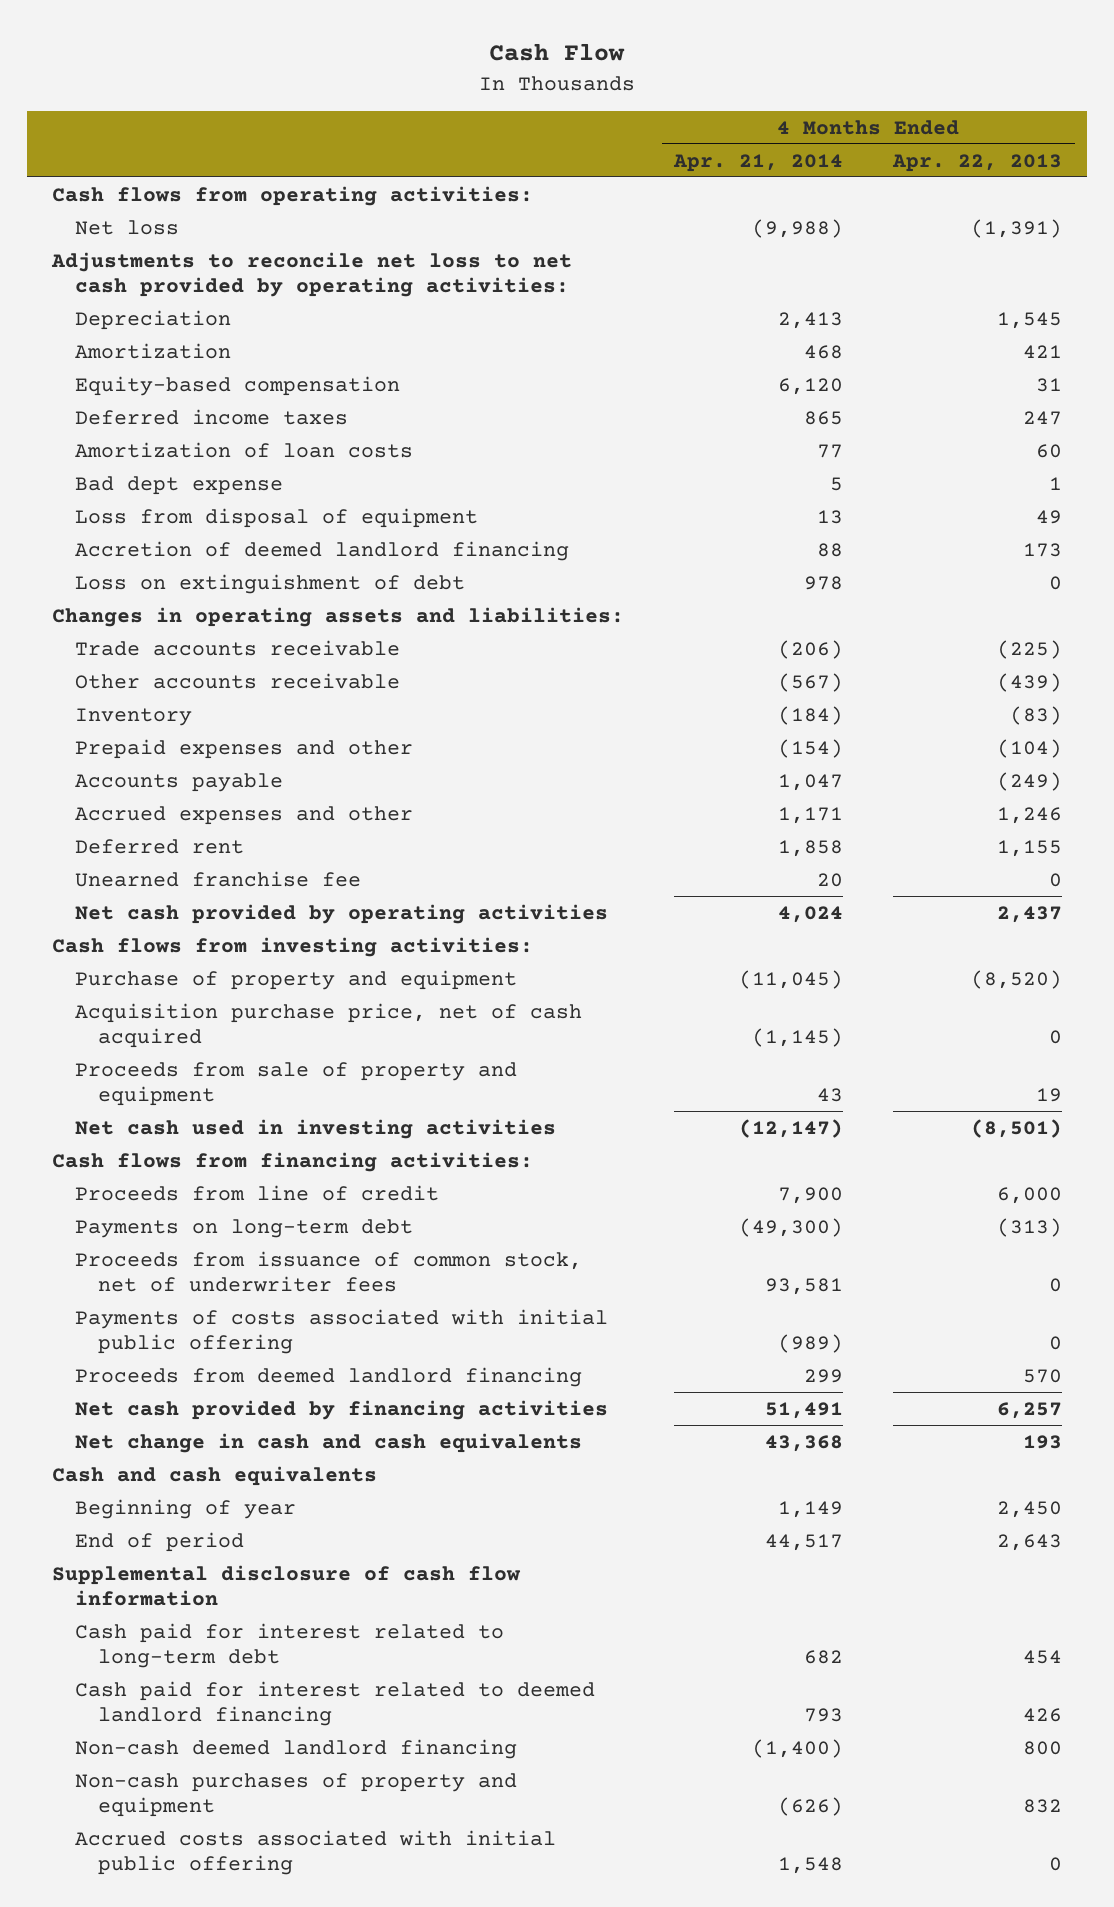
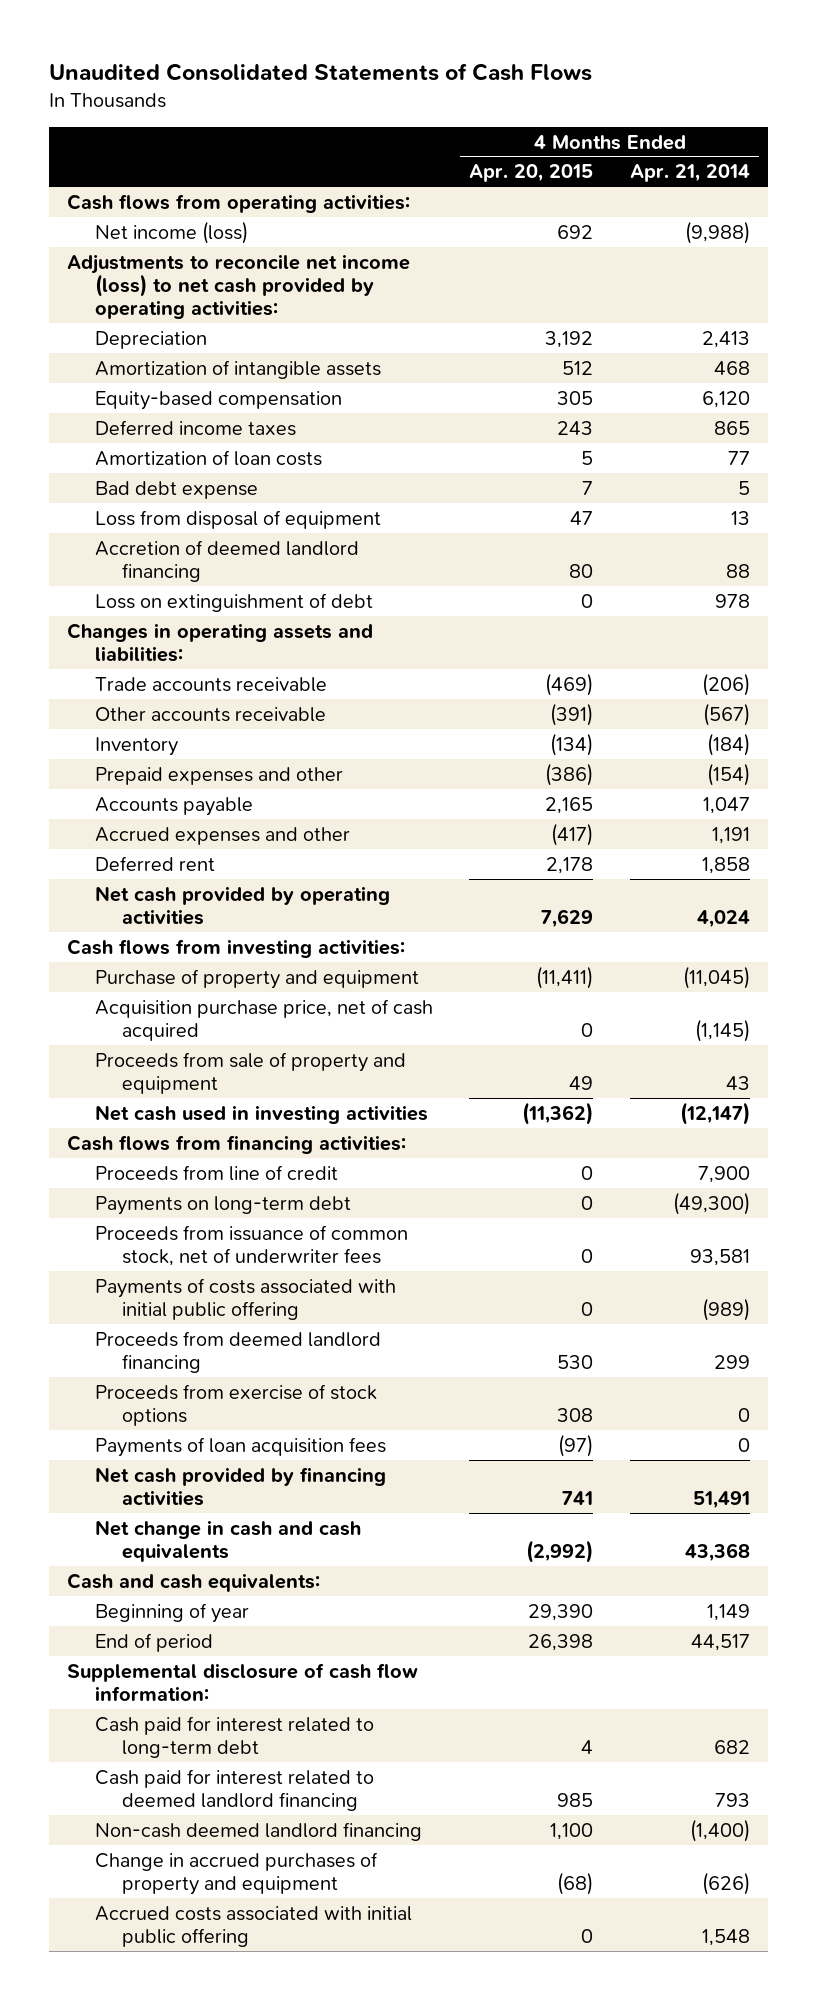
[489,43,626,62] Cash Flow -> [48,63,592,82] Unaudited Consolidated Statements of Cash Flows
[892,153,1063,172] Apr. 22, 2013 -> none
none -> [469,164,594,183] Apr. 20, 2015
[75,219,180,235] Net loss -> [94,220,248,244] Net income (loss)
[50,251,572,298] Adjustments to reconcile net loss to net cash provided by operating activities: -> [67,253,411,320] Adjustments to reconcile net income (loss) to net cash provided by operating activities:
[75,342,232,359] Amortization -> [94,359,381,379] Amortization of intangible assets
[75,475,284,495] Bad dept expense -> [94,480,258,499] Bad debt expense
[778,806,844,824] 1,171 -> [711,826,750,844] 1,191
[75,870,362,887] Unearned franchise fee -> none
none -> [94,1383,377,1427] Proceeds from exercise of stock options
none -> [94,1436,386,1457] Payments of loan acquisition fees
[51,1465,377,1486] Cash and cash equivalents -> [67,1572,321,1592] Cash and cash equivalents:
[51,1564,521,1607] Supplemental disclosure of cash flow information -> [67,1662,419,1702] Supplemental disclosure of cash flow information:
[75,1772,518,1818] Non-cash purchases of property and equipment -> [94,1851,378,1896] Change in accrued purchases of property and equipment

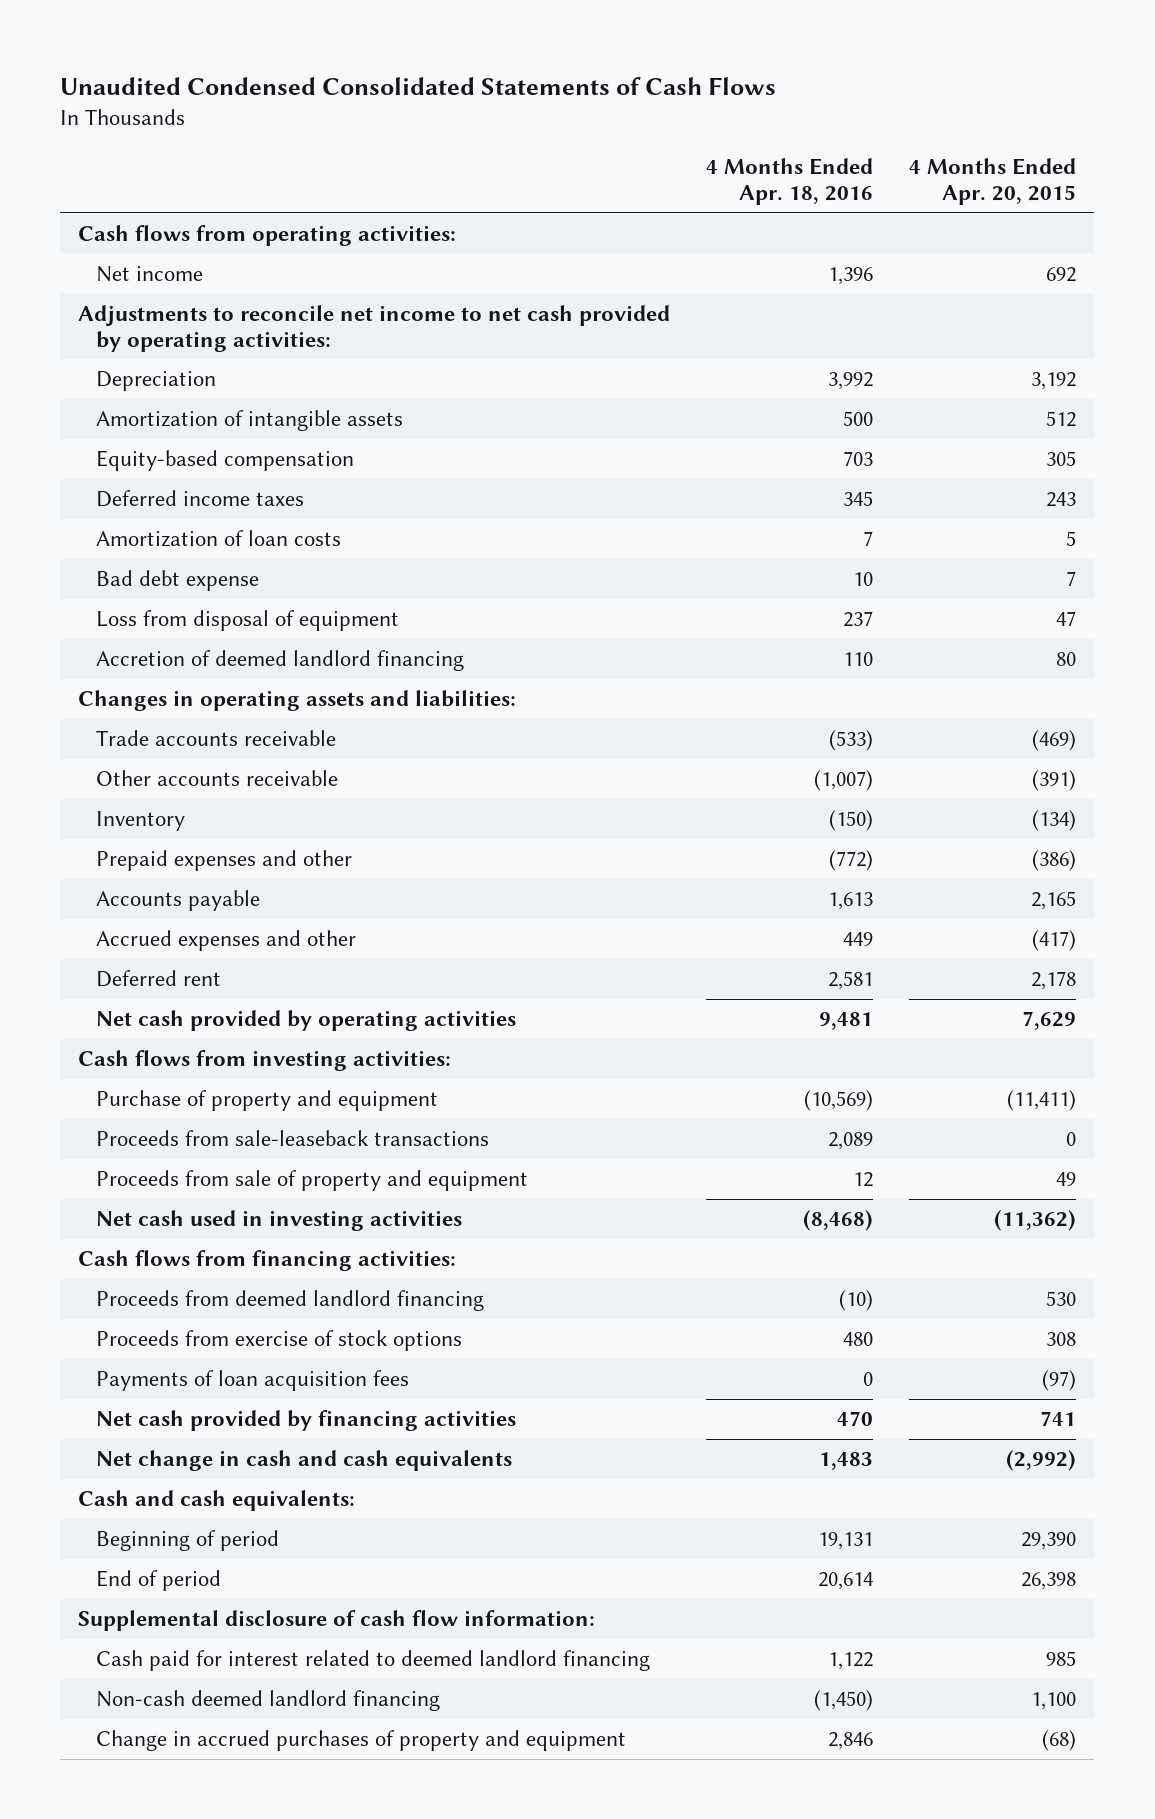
[48,63,592,82] Unaudited Consolidated Statements of Cash Flows -> [60,76,777,95] Unaudited Condensed Consolidated Statements of Cash Flows
[629,164,750,183] Apr. 21, 2014 -> none
none -> [706,158,874,206] 4 Months Ended Apr. 18, 2016
[94,220,248,244] Net income (loss) -> [95,265,203,282] Net income
[67,253,411,320] Adjustments to reconcile net income (loss) to net cash provided by operating activities: -> [78,304,671,352] Adjustments to reconcile net income to net cash provided by operating activities:
[94,592,373,612] Loss on extinguishment of debt -> none
[94,998,433,1042] Acquisition purchase price, net of cash acquired -> none
none -> [95,1129,489,1146] Proceeds from sale-leaseback transactions
[94,1164,338,1181] Proceeds from line of credit -> none
[94,1195,351,1215] Payments on long-term debt -> none
[94,1224,408,1267] Proceeds from issuance of common stock, net of underwriter fees -> none
[94,1277,396,1321] Payments of costs associated with initial public offering -> none
[94,1602,249,1623] Beginning of year -> [95,1529,279,1551] Beginning of period
[94,1715,374,1759] Cash paid for interest related to long-term debt -> none
[94,1905,412,1948] Accrued costs associated with initial public offering -> none

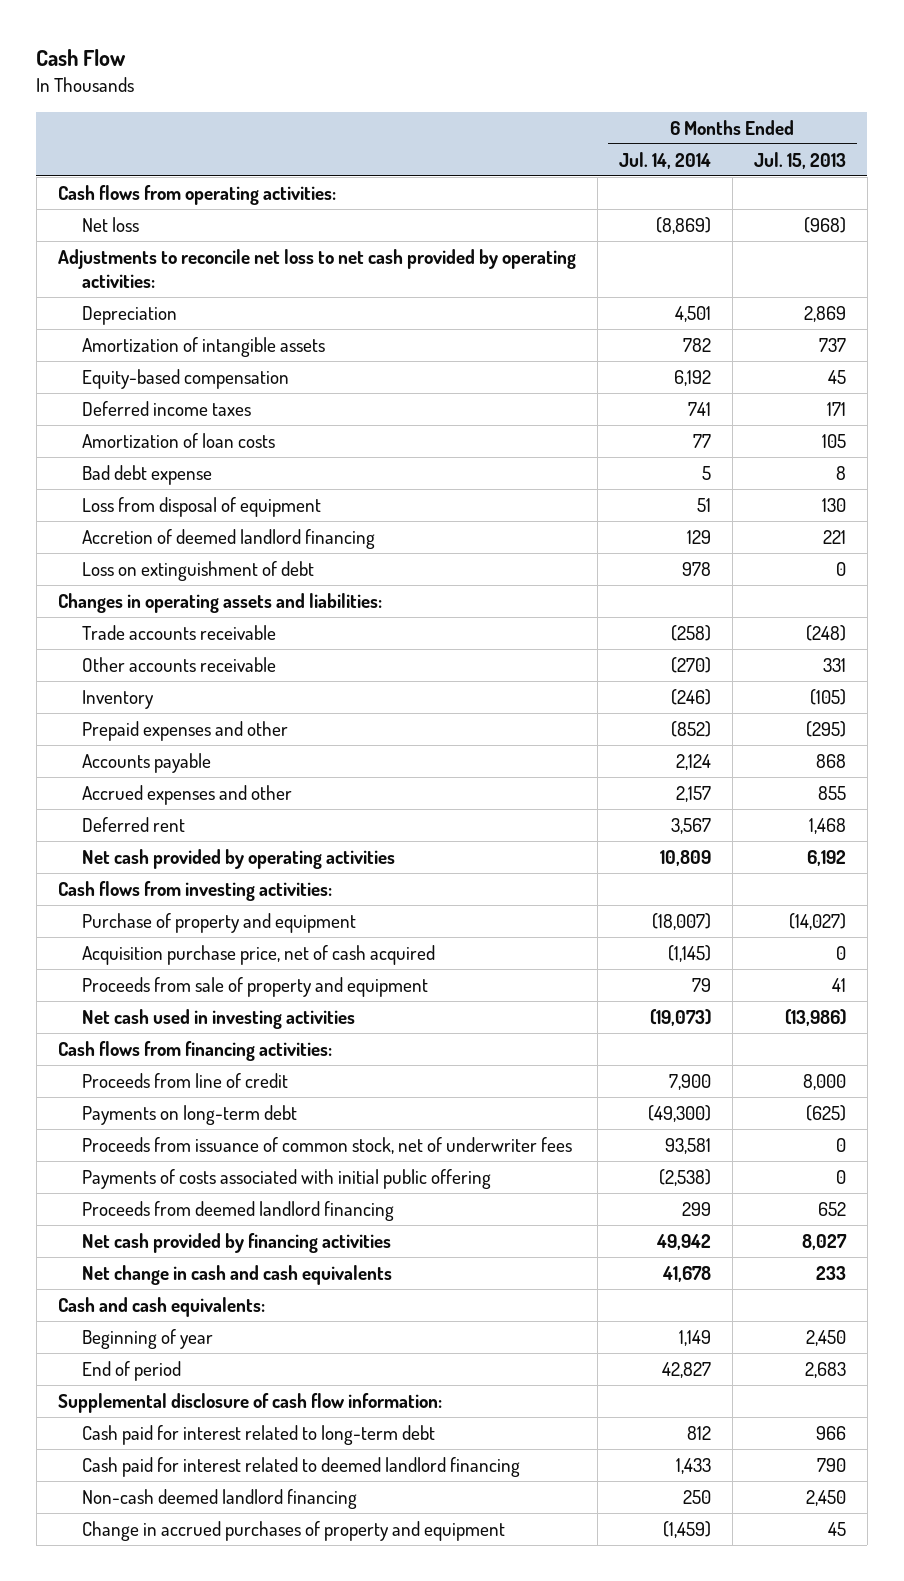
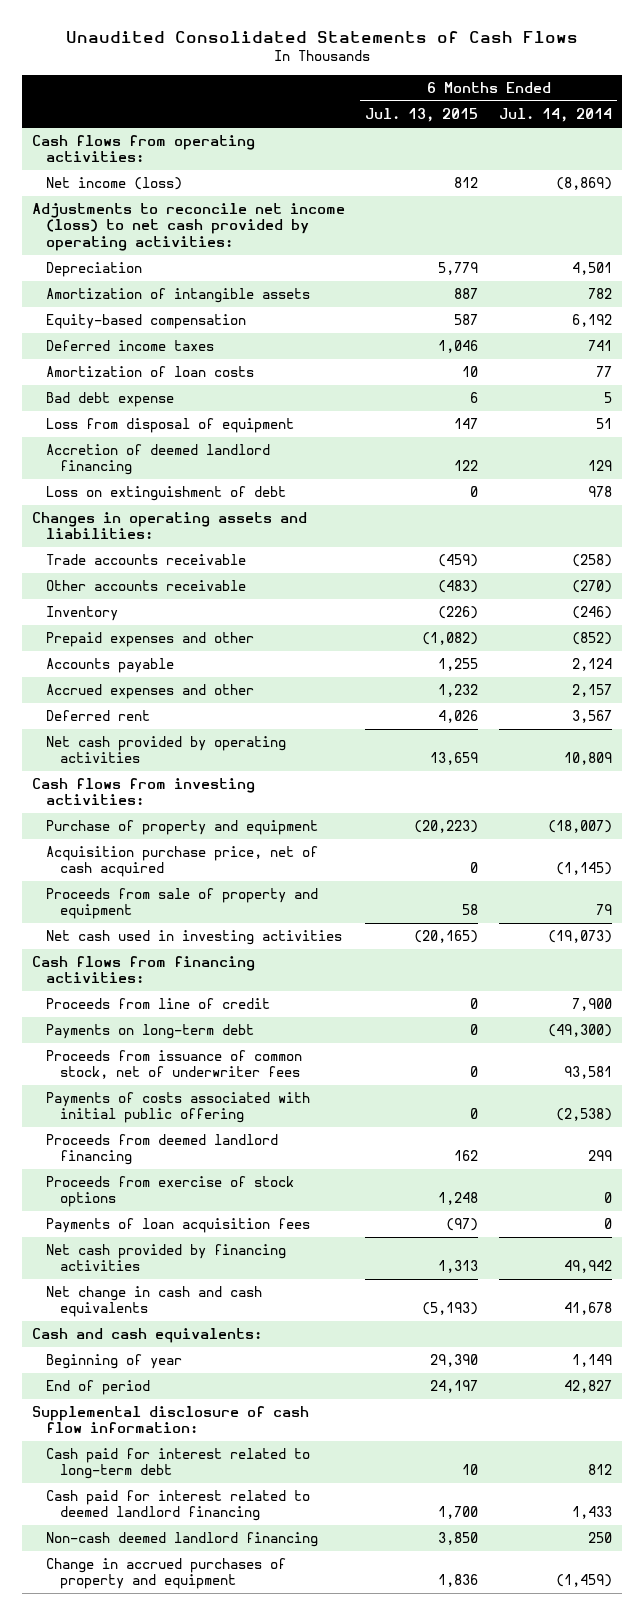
[36,49,127,67] Cash Flow -> [65,30,578,43] Unaudited Consolidated Statements of Cash Flows
[753,151,846,169] Jul. 15, 2013 -> none
none -> [365,108,479,123] Jul. 13, 2015
[82,217,140,233] Net loss -> [45,177,182,191] Net income (loss)
[57,249,576,288] Adjustments to reconcile net loss to net cash provided by operating activities: -> [31,203,345,251] Adjustments to reconcile net income (loss) to net cash provided by operating activities:
none -> [45,1176,294,1208] Proceeds from exercise of stock options
none -> [45,1218,310,1234] Payments of loan acquisition fees

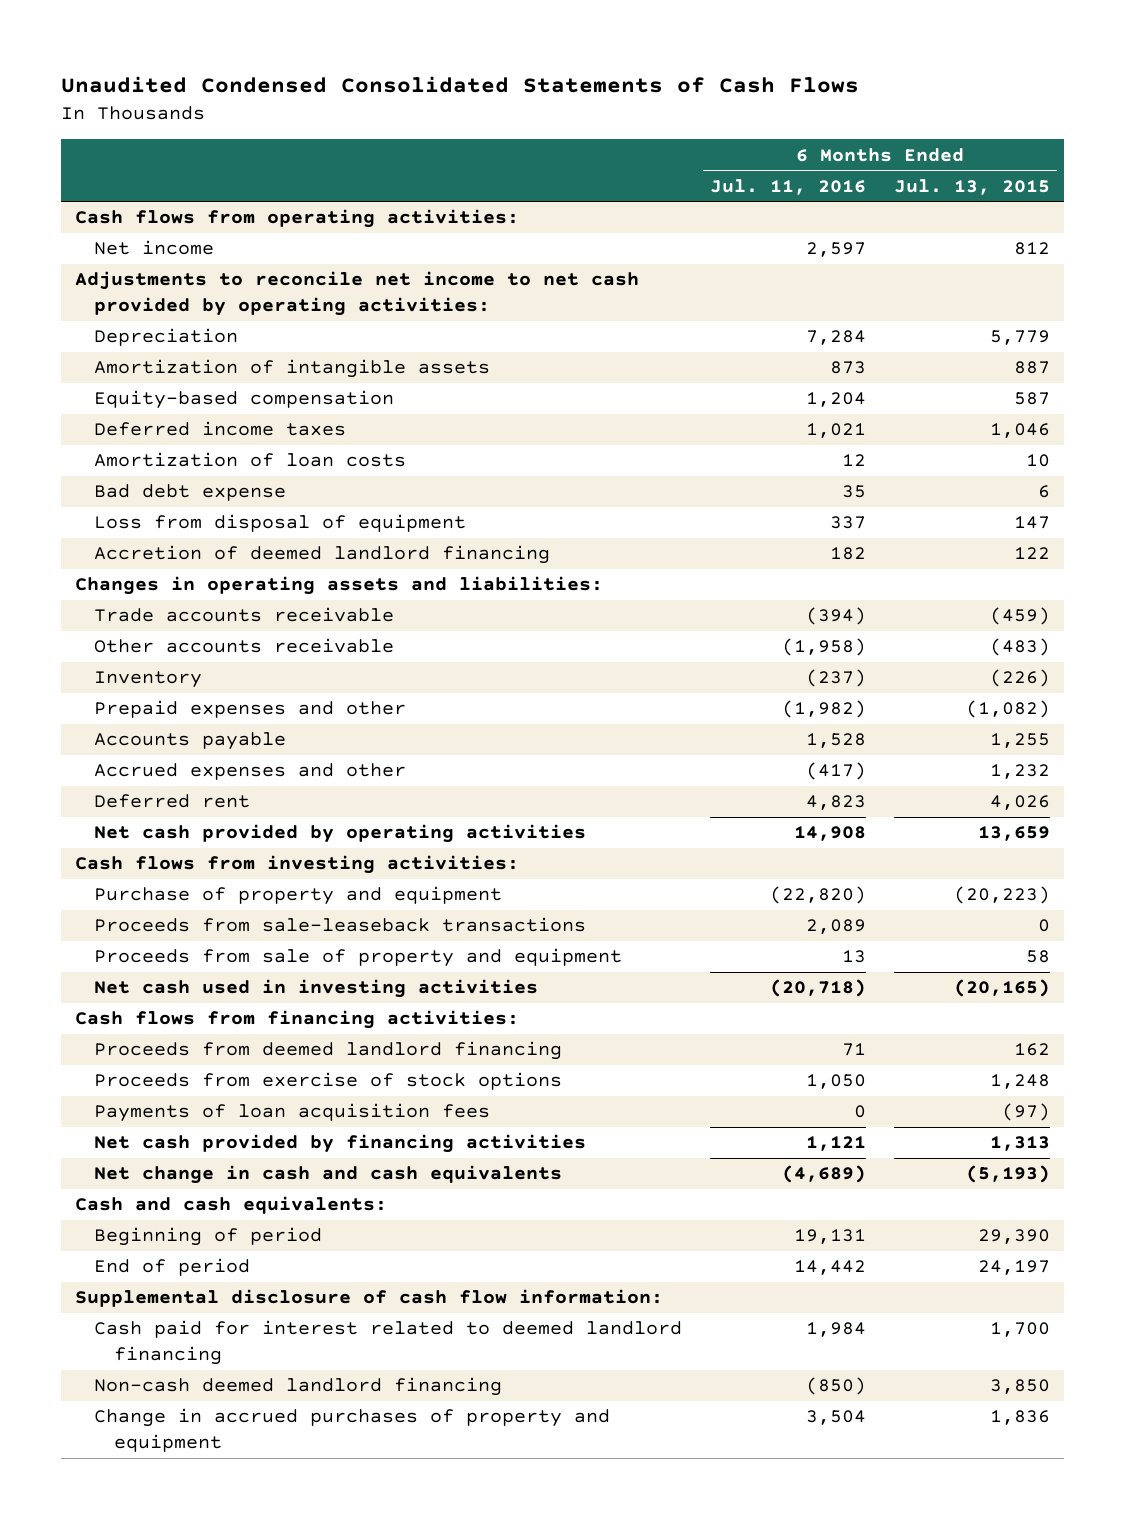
[65,30,578,43] Unaudited Consolidated Statements of Cash Flows -> [60,75,859,93] Unaudited Condensed Consolidated Statements of Cash Flows
[499,108,613,123] Jul. 14, 2014 -> none
none -> [709,178,866,195] Jul. 11, 2016
[45,177,182,191] Net income (loss) -> [94,240,215,256] Net income
[31,203,345,251] Adjustments to reconcile net income (loss) to net cash provided by operating activities: -> [74,271,639,317] Adjustments to reconcile net income to net cash provided by operating activities:
[45,486,286,502] Loss on extinguishment of debt -> none
[45,846,318,878] Acquisition purchase price, net of cash acquired -> none
none -> [94,917,587,933] Proceeds from sale-leaseback transactions
[45,998,270,1010] Proceeds from line of credit -> none
[45,1024,254,1040] Payments on long-term debt -> none
[45,1050,302,1080] Proceeds from issuance of common stock, net of underwriter fees -> none
[45,1092,310,1124] Payments of costs associated with initial public offering -> none
[45,1354,182,1370] Beginning of year -> [94,1227,323,1247] Beginning of period
[45,1448,310,1480] Cash paid for interest related to long-term debt -> none

